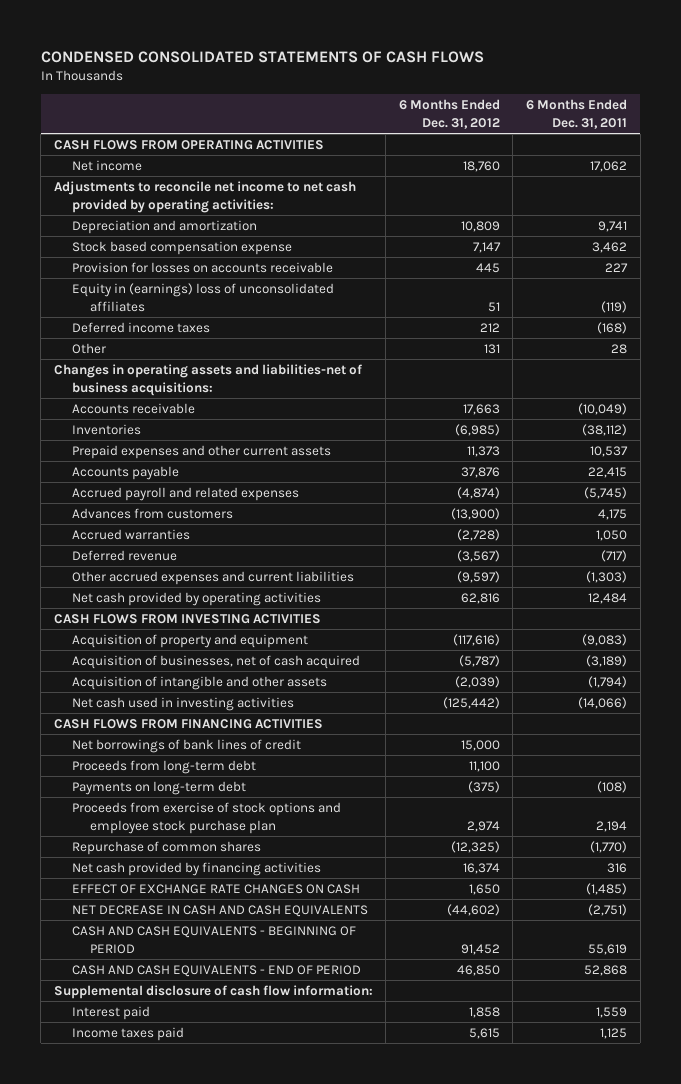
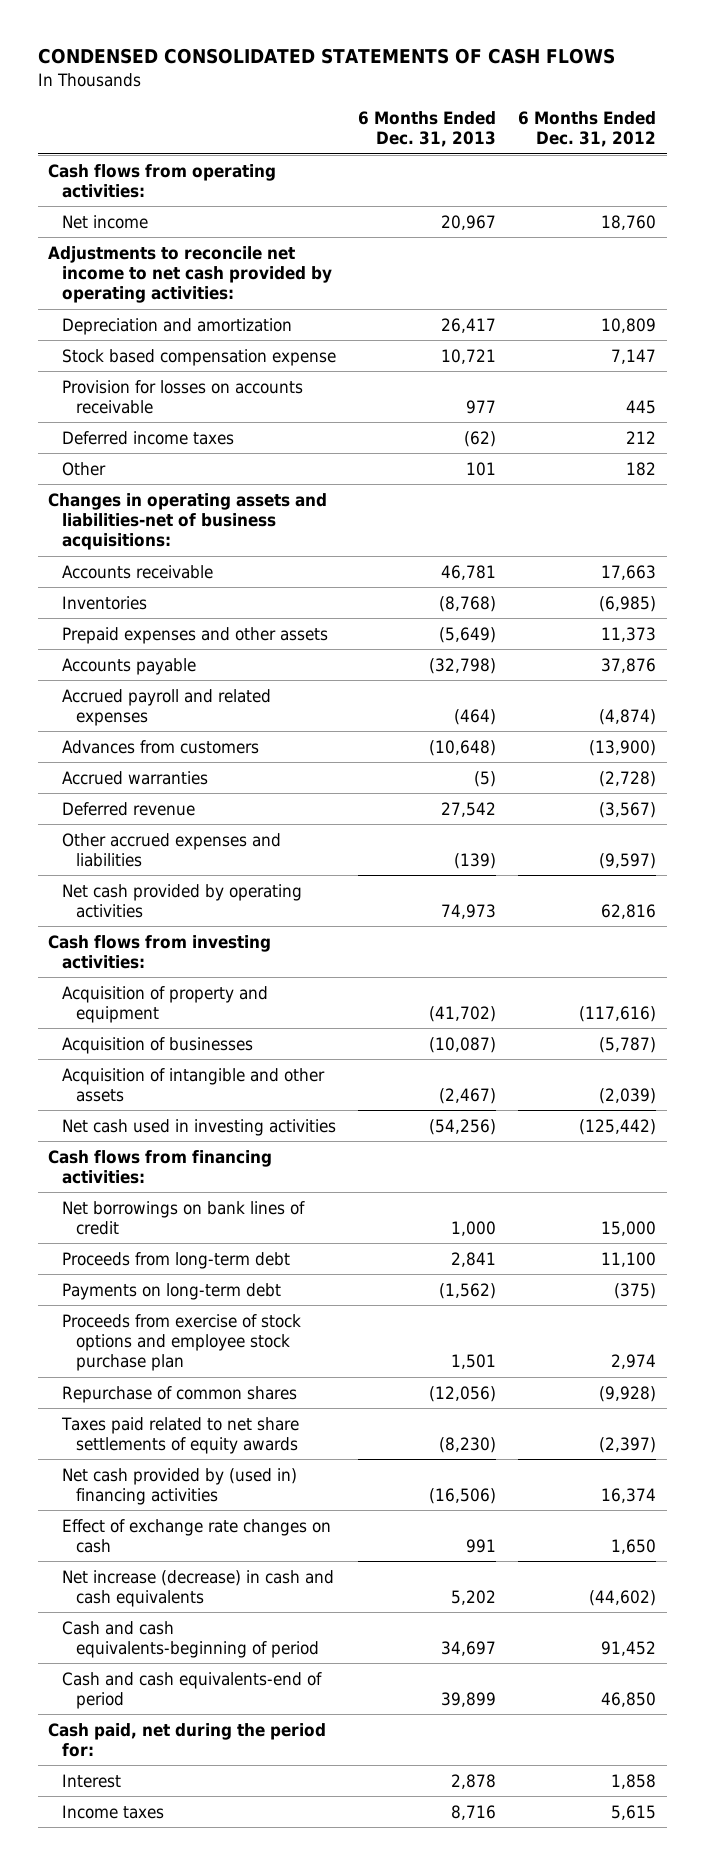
[525,99,627,129] 6 Months Ended Dec. 31, 2011 -> none
none -> [357,111,496,148] 6 Months Ended Dec. 31, 2013
[53,139,324,150] CASH FLOWS FROM OPERATING ACTIVITIES -> [48,163,277,198] Cash flows from operating activities:
[71,282,334,312] Equity in (earnings) loss of unconsolidated affiliates -> none
[483,343,500,354] 131 -> [625,461,656,476] 182
[71,444,331,459] Prepaid expenses and other current assets -> [62,626,329,644] Prepaid expenses and other assets
[71,570,354,585] Other accrued expenses and current liabilities -> [62,832,282,867] Other accrued expenses and liabilities
[53,613,321,624] CASH FLOWS FROM INVESTING ACTIVITIES -> [48,934,272,969] Cash flows from investing activities:
[71,654,360,669] Acquisition of businesses, net of cash acquired -> [62,1036,254,1054] Acquisition of businesses
[53,718,323,729] CASH FLOWS FROM FINANCING ACTIVITIES -> [48,1149,273,1184] Cash flows from financing activities:
[71,738,301,753] Net borrowings of bank lines of credit -> [62,1200,306,1235] Net borrowings on bank lines of credit
[53,984,373,999] Supplemental disclosure of cash flow information: -> none
[450,840,500,853] (12,325) -> [598,1385,656,1402] (9,928)
none -> [61,1416,300,1454] Taxes paid related to net share settlements of equity awards
[71,861,321,876] Net cash provided by financing activities -> [62,1467,298,1505] Net cash provided by (used in) financing activities
[71,883,360,894] EFFECT OF EXCHANGE RATE CHANGES ON CASH -> [62,1518,332,1553] Effect of exchange rate changes on cash
[71,904,368,917] NET DECREASE IN CASH AND CASH EQUIVALENTS -> [62,1569,335,1607] Net increase (decrease) in cash and cash equivalents
[71,925,356,954] CASH AND CASH EQUIVALENTS - BEGINNING OF PERIOD -> [62,1620,319,1658] Cash and cash equivalents-beginning of period
[71,964,361,977] CASH AND CASH EQUIVALENTS - END OF PERIOD -> [62,1671,323,1709] Cash and cash equivalents-end of period
none -> [48,1722,327,1757] Cash paid, net during the period for:
[71,1005,150,1020] Interest paid -> [62,1773,122,1788] Interest
[71,1026,184,1041] Income taxes paid -> [62,1804,165,1819] Income taxes

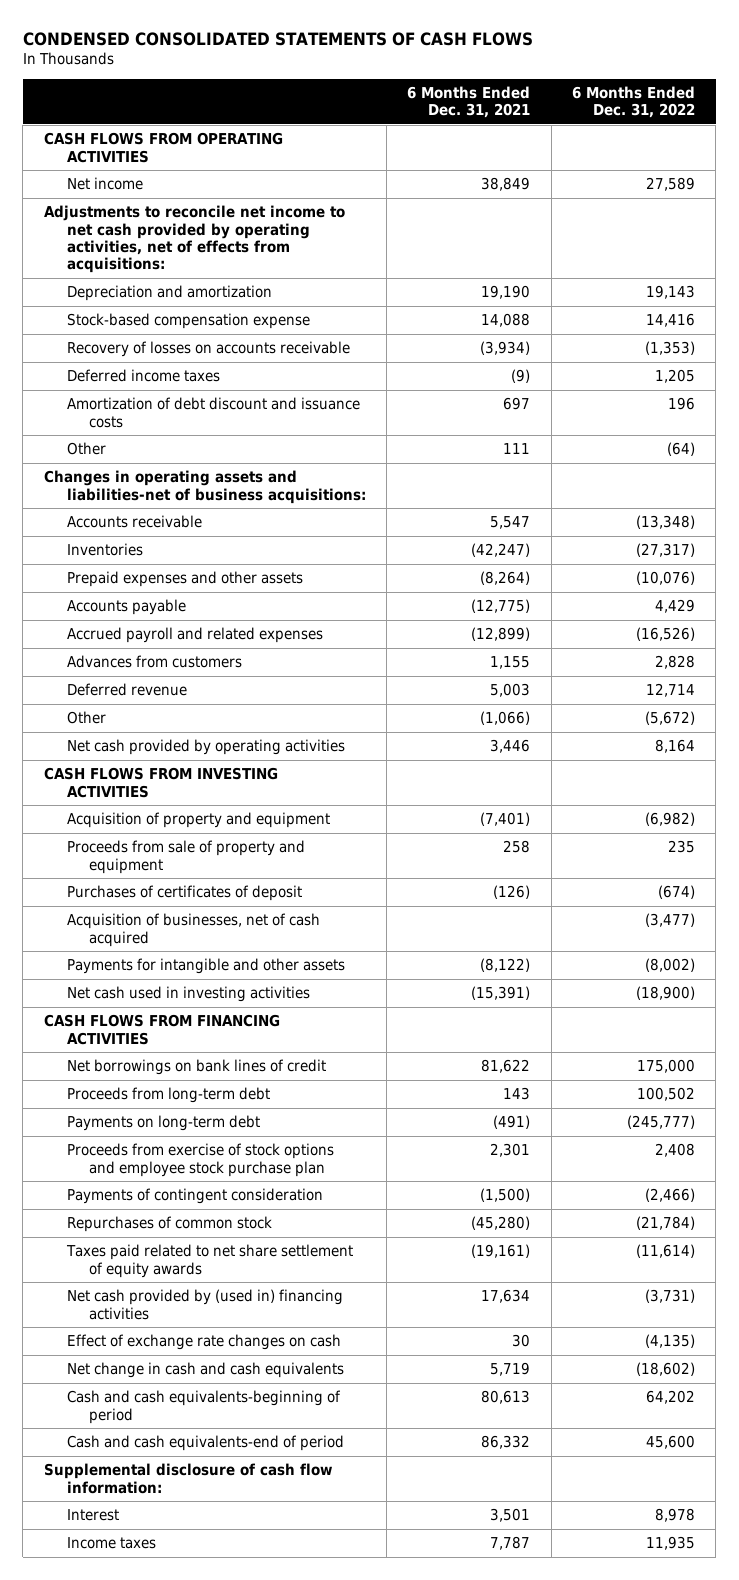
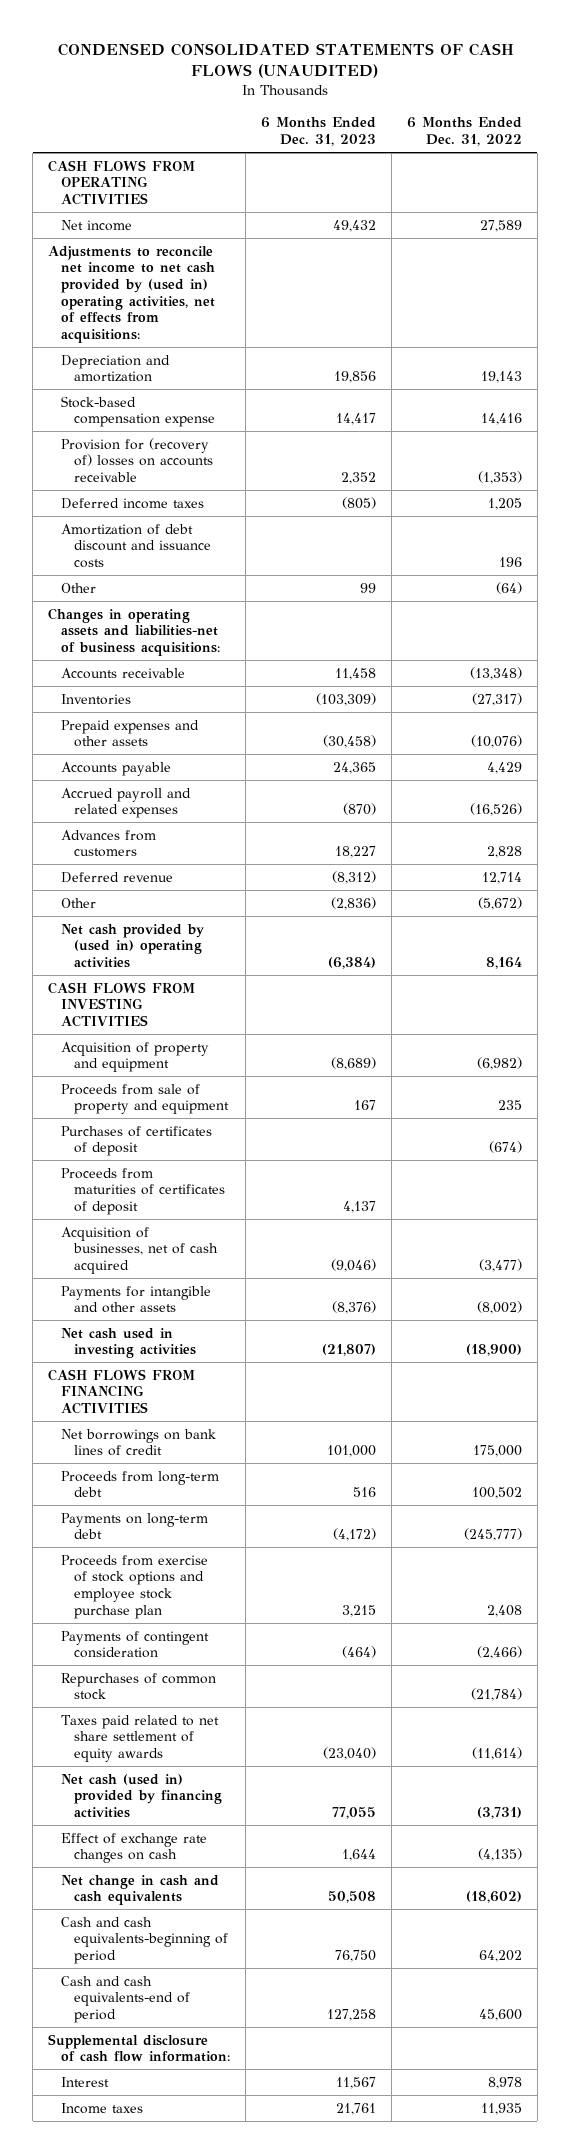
[22,32,533,47] CONDENSED CONSOLIDATED STATEMENTS OF CASH FLOWS -> [58,42,515,79] CONDENSED CONSOLIDATED STATEMENTS OF CASH FLOWS (UNAUDITED)
[407,85,531,119] 6 Months Ended Dec. 31, 2021 -> none
none -> [260,117,376,146] 6 Months Ended Dec. 31, 2023
[43,205,345,274] Adjustments to reconcile net income to net cash provided by operating activities, net of effects from acquisitions: -> [48,245,215,343] Adjustments to reconcile net income to net cash provided by (used in) operating activities, net of effects from acquisitions:
[66,341,350,358] Recovery of losses on accounts receivable -> [60,437,213,483] Provision for (recovery of) losses on accounts receivable
[66,739,345,756] Net cash provided by operating activities -> [60,923,204,969] Net cash provided by (used in) operating activities
none -> [60,1167,225,1216] Proceeds from maturities of certificates of deposit
[66,1289,343,1320] Net cash provided by (used in) financing activities -> [60,1773,222,1819] Net cash (used in) provided by financing activities

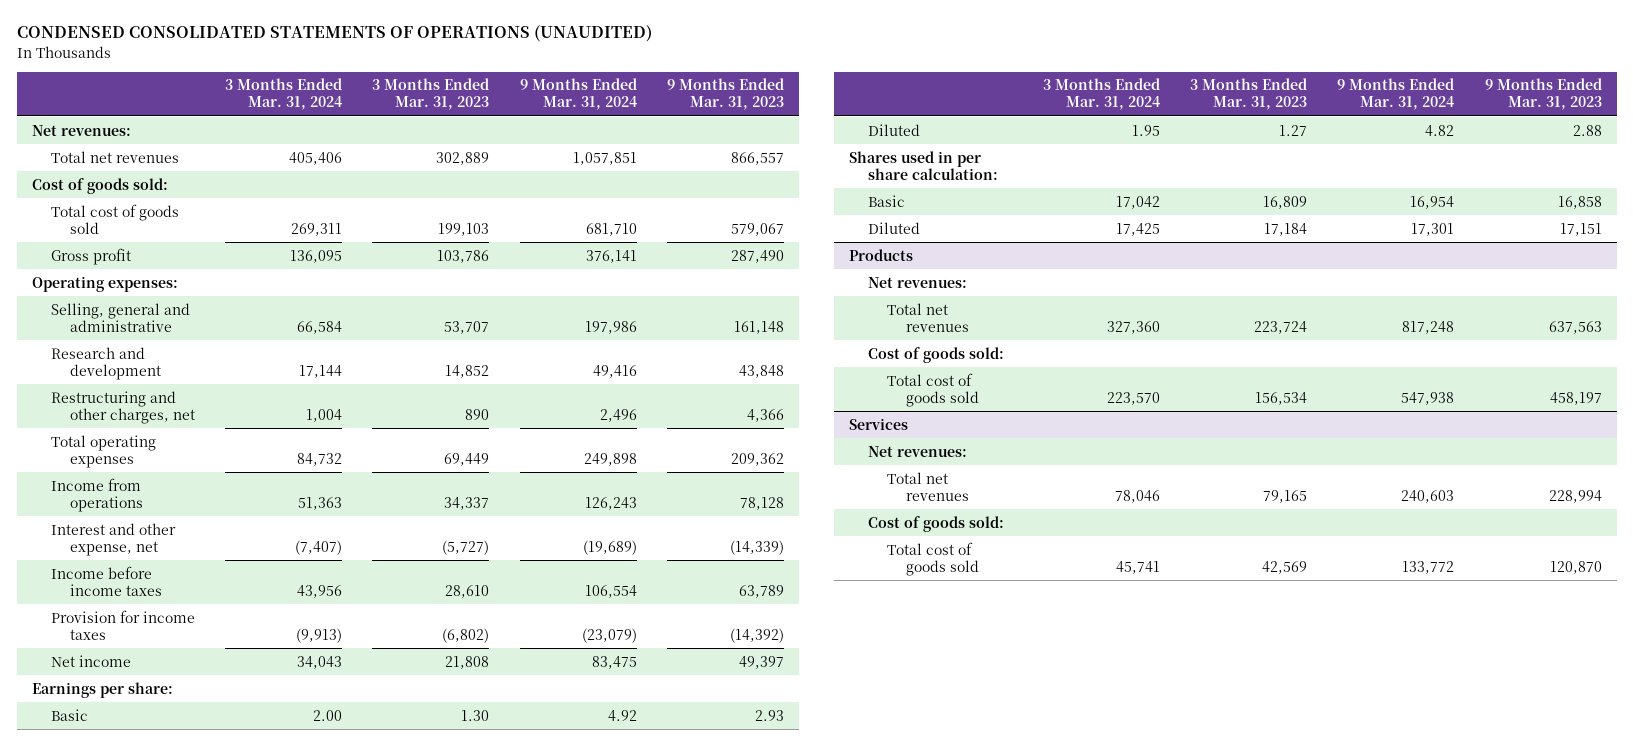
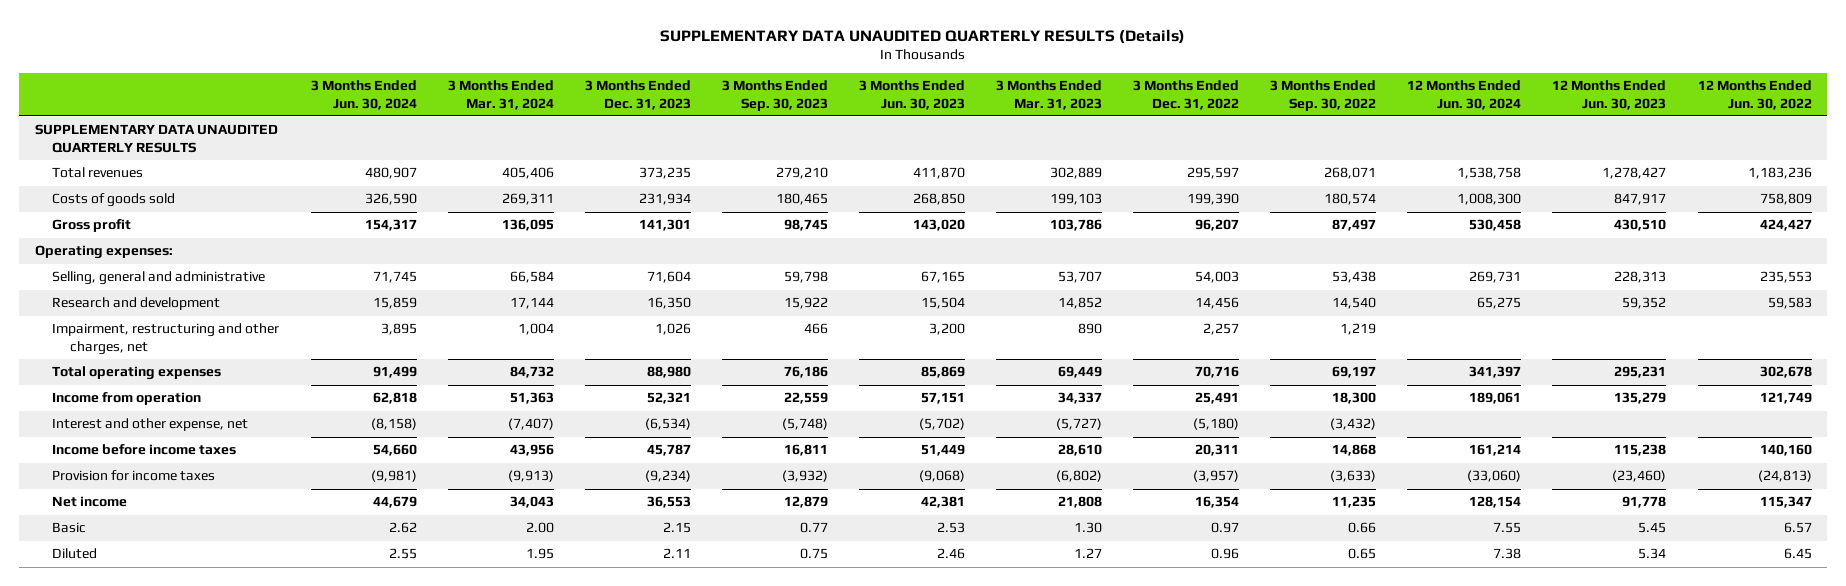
[16,25,652,43] CONDENSED CONSOLIDATED STATEMENTS OF OPERATIONS (UNAUDITED) -> [660,28,1186,44] SUPPLEMENTARY DATA UNAUDITED QUARTERLY RESULTS (Details)
[519,78,637,111] 9 Months Ended Mar. 31, 2024 -> none
[666,78,784,111] 9 Months Ended Mar. 31, 2023 -> none
none -> [310,80,417,110] 3 Months Ended Jun. 30, 2024
none -> [584,80,691,110] 3 Months Ended Dec. 31, 2023
none -> [721,80,828,111] 3 Months Ended Sep. 30, 2023
none -> [858,80,965,110] 3 Months Ended Jun. 30, 2023
none -> [1133,80,1240,110] 3 Months Ended Dec. 31, 2022
none -> [1270,80,1377,111] 3 Months Ended Sep. 30, 2022
none -> [1407,80,1522,110] 12 Months Ended Jun. 30, 2024
none -> [1552,80,1667,110] 12 Months Ended Jun. 30, 2023
none -> [1697,80,1812,110] 12 Months Ended Jun. 30, 2022
[31,124,131,136] Net revenues: -> none
[31,177,168,194] Cost of goods sold: -> none
none -> [34,124,278,153] SUPPLEMENTARY DATA UNAUDITED QUARTERLY RESULTS
[50,150,179,163] Total net revenues -> [52,167,144,179] Total revenues
[50,203,179,234] Total cost of goods sold -> [52,193,176,208] Costs of goods sold
[50,390,195,424] Restructuring and other charges, net -> [52,323,280,355] Impairment, restructuring and other charges, net
[50,477,143,512] Income from operations -> [52,392,202,406] Income from operation
[31,681,173,698] Earnings per share: -> none
[849,150,999,180] Shares used in per share calculation: -> none
[868,194,906,207] Basic -> none
[868,221,921,234] Diluted -> none
[849,248,914,261] Products -> none
[868,276,968,288] Net revenues: -> none
[887,302,970,332] Total net revenues -> none
[868,346,1005,363] Cost of goods sold: -> none
[887,372,980,407] Total cost of goods sold -> none
[849,417,909,430] Services -> none
[868,445,968,457] Net revenues: -> none
[887,471,970,501] Total net revenues -> none
[868,515,1005,532] Cost of goods sold: -> none
[887,541,980,576] Total cost of goods sold -> none

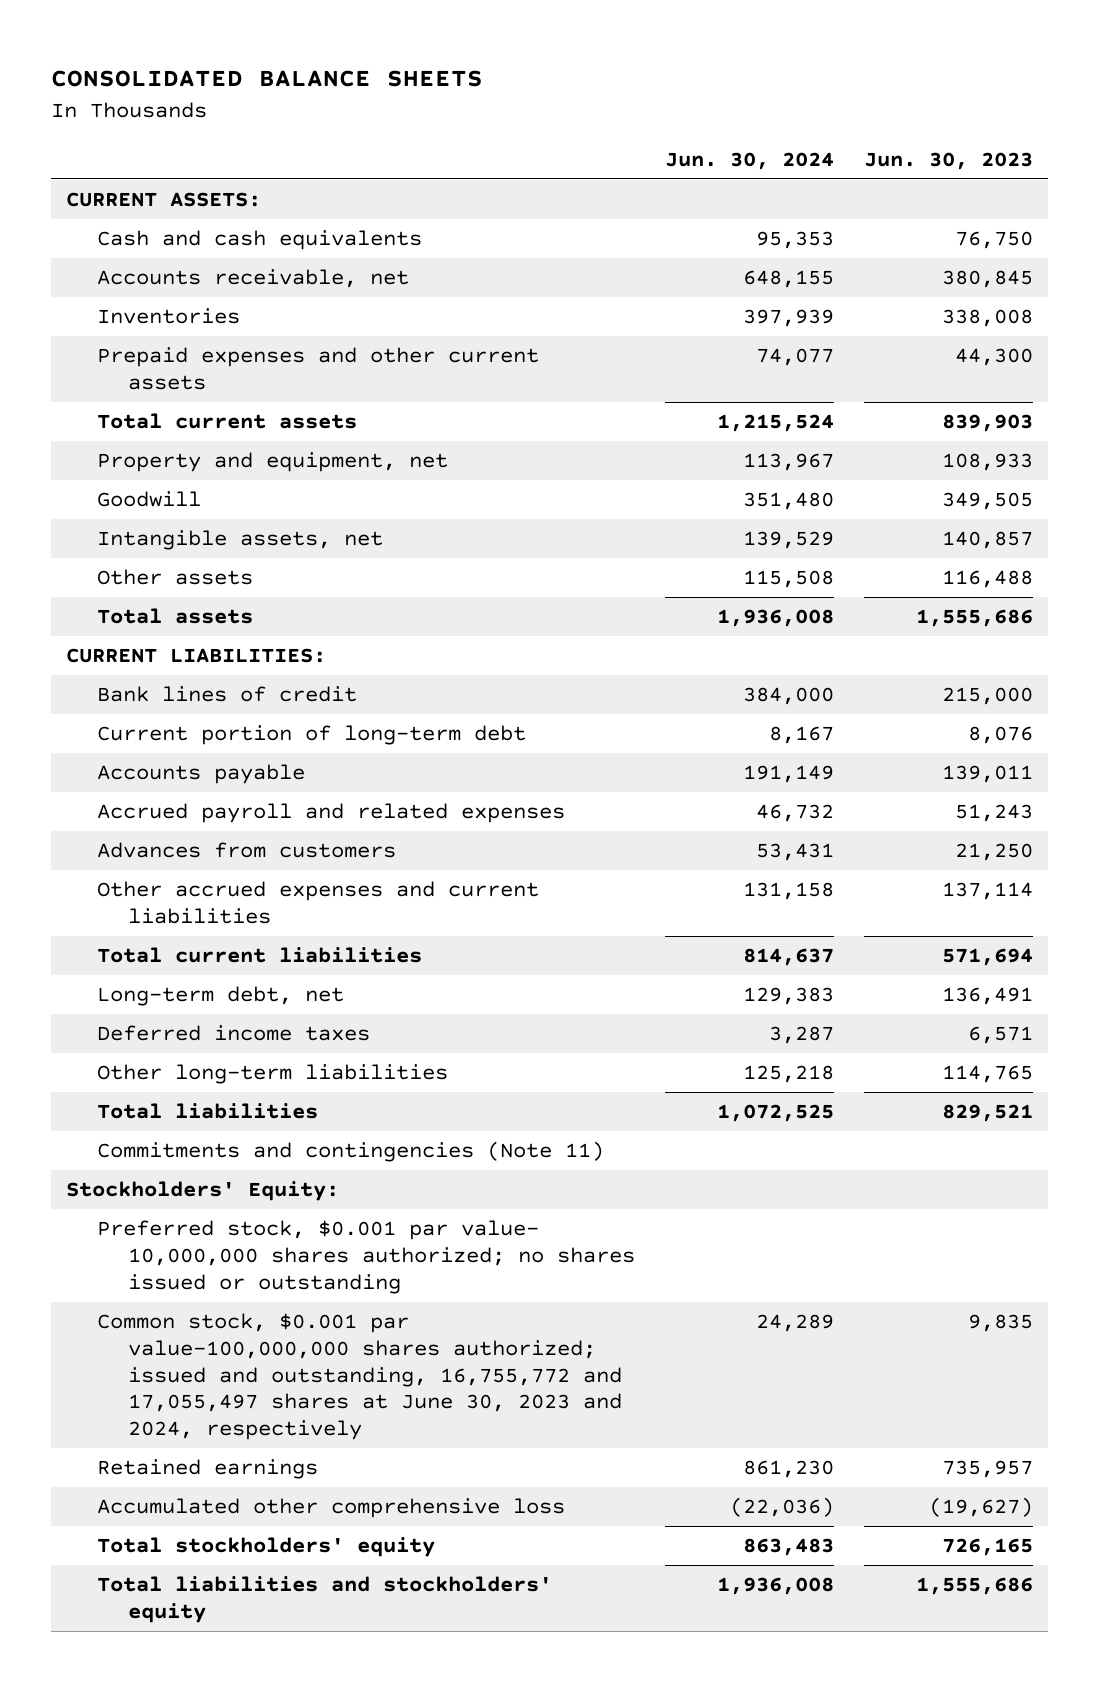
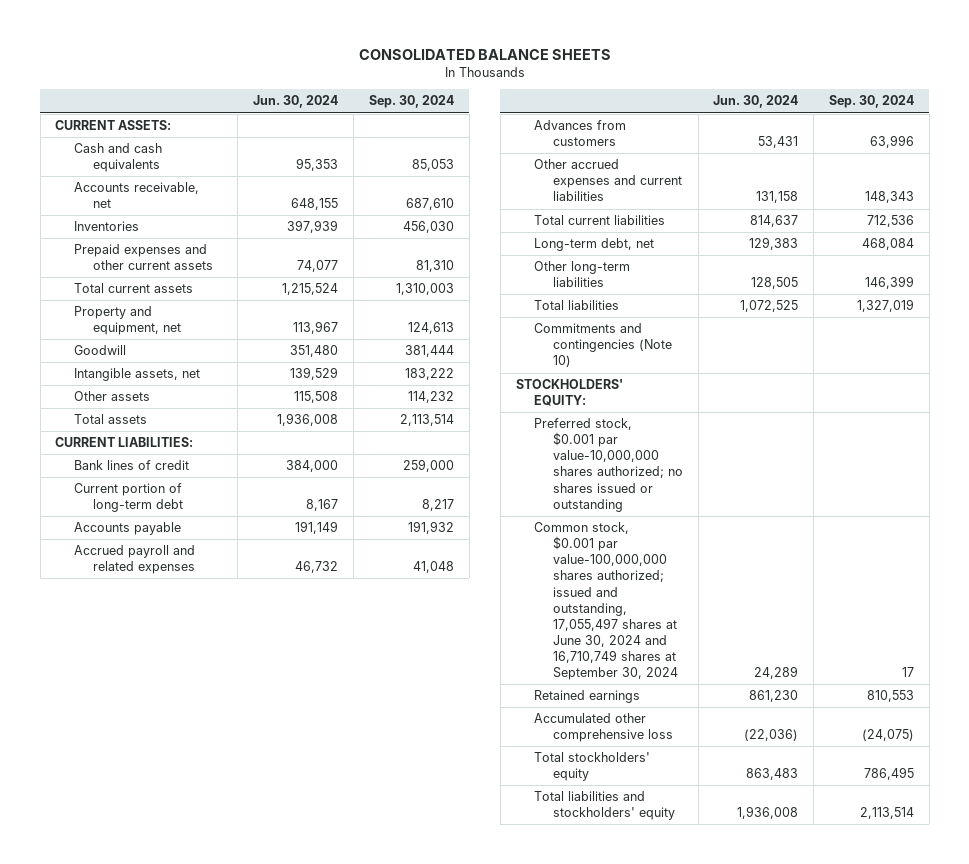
[864,151,1034,170] Jun. 30, 2023 -> none
none -> [368,95,454,109] Sep. 30, 2024
[97,1025,371,1042] Deferred income taxes -> none
[743,1065,835,1084] 125,218 -> [751,277,799,290] 128,505
[97,1141,605,1163] Commitments and contingencies (Note 11) -> [534,323,672,368] Commitments and contingencies (Note 10)
[66,1181,340,1202] Stockholders' Equity: -> [515,379,623,407] STOCKHOLDERS' EQUITY:
[97,1220,635,1294] Preferred stock, $0.001 par value- 10,000,000 shares authorized; no shares issued or outstanding -> [534,418,683,512] Preferred stock, $0.001 par value-10,000,000 shares authorized; no shares issued or outstanding
[97,1313,622,1441] Common stock, $0.001 par value-100,000,000 shares authorized; issued and outstanding, 16,755,772 and 17,055,497 shares at June 30, 2023 and 2024, respectively -> [534,522,678,680] Common stock, $0.001 par value-100,000,000 shares authorized; issued and outstanding, 17,055,497 shares at June 30, 2024 and 16,710,749 shares at September 30, 2024

